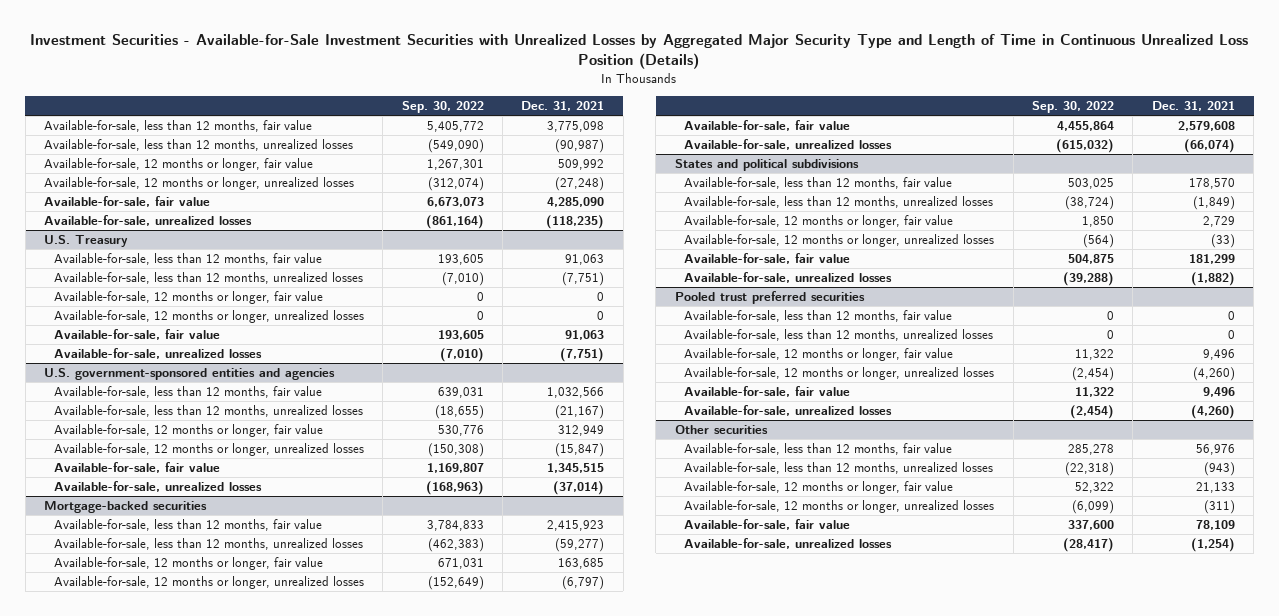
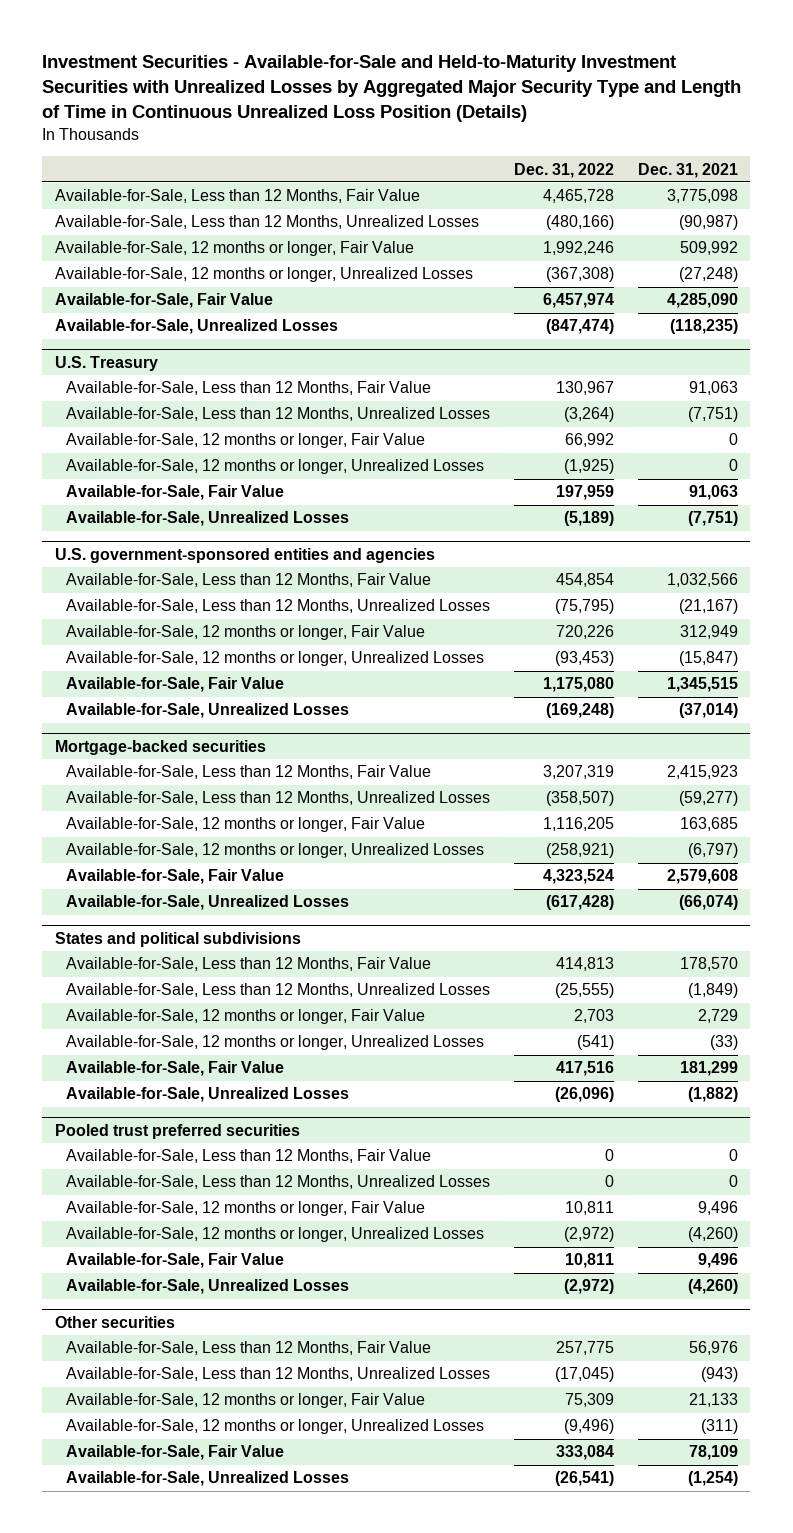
[30,34,1249,70] Investment Securities - Available-for-Sale Investment Securities with Unrealized Losses by Aggregated Major Security Type and Length of Time in Continuous Unrealized Loss Position (Details) -> [42,54,742,123] Investment Securities - Available-for-Sale and Held-to-Maturity Investment Securities with Unrealized Losses by Aggregated Major Security Type and Length of Time in Continuous Unrealized Loss Position (Details)
[401,100,484,113] Sep. 30, 2022 -> none
none -> [514,162,615,178] Dec. 31, 2022
[44,120,313,133] Available-for-sale, less than 12 months, fair value -> [54,189,420,204] Available-for-Sale, Less than 12 Months, Fair Value
[44,139,354,152] Available-for-sale, less than 12 months, unrealized losses -> [54,215,479,230] Available-for-Sale, Less than 12 Months, Unrealized Losses
[44,158,314,172] Available-for-sale, 12 months or longer, fair value -> [54,241,414,257] Available-for-Sale, 12 months or longer, Fair Value
[44,177,355,191] Available-for-sale, 12 months or longer, unrealized losses -> [54,267,473,283] Available-for-Sale, 12 months or longer, Unrealized Losses
[44,196,211,208] Available-for-sale, fair value -> [54,293,273,309] Available-for-Sale, Fair Value
[44,215,253,227] Available-for-sale, unrealized losses -> [54,319,338,335] Available-for-Sale, Unrealized Losses
[54,253,323,266] Available-for-sale, less than 12 months, fair value -> [66,381,432,396] Available-for-Sale, Less than 12 Months, Fair Value
[54,272,364,285] Available-for-sale, less than 12 months, unrealized losses -> [66,407,491,422] Available-for-Sale, Less than 12 Months, Unrealized Losses
[54,291,324,305] Available-for-sale, 12 months or longer, fair value -> [66,433,426,449] Available-for-Sale, 12 months or longer, Fair Value
[54,310,365,324] Available-for-sale, 12 months or longer, unrealized losses -> [66,459,485,475] Available-for-Sale, 12 months or longer, Unrealized Losses
[54,329,221,341] Available-for-sale, fair value -> [66,485,285,501] Available-for-Sale, Fair Value
[54,348,263,360] Available-for-sale, unrealized losses -> [66,511,350,527] Available-for-Sale, Unrealized Losses
[54,386,323,399] Available-for-sale, less than 12 months, fair value -> [66,573,432,588] Available-for-Sale, Less than 12 Months, Fair Value
[54,405,364,418] Available-for-sale, less than 12 months, unrealized losses -> [66,599,491,614] Available-for-Sale, Less than 12 Months, Unrealized Losses
[54,424,324,438] Available-for-sale, 12 months or longer, fair value -> [66,625,426,641] Available-for-Sale, 12 months or longer, Fair Value
[54,443,365,457] Available-for-sale, 12 months or longer, unrealized losses -> [66,651,485,667] Available-for-Sale, 12 months or longer, Unrealized Losses
[54,462,221,474] Available-for-sale, fair value -> [66,677,285,693] Available-for-Sale, Fair Value
[54,481,263,493] Available-for-sale, unrealized losses -> [66,703,350,719] Available-for-Sale, Unrealized Losses
[54,519,323,532] Available-for-sale, less than 12 months, fair value -> [66,765,432,780] Available-for-Sale, Less than 12 Months, Fair Value
[54,538,364,551] Available-for-sale, less than 12 months, unrealized losses -> [66,791,491,806] Available-for-Sale, Less than 12 Months, Unrealized Losses
[54,557,324,571] Available-for-sale, 12 months or longer, fair value -> [66,817,426,833] Available-for-Sale, 12 months or longer, Fair Value
[54,576,365,590] Available-for-sale, 12 months or longer, unrealized losses -> [66,843,485,859] Available-for-Sale, 12 months or longer, Unrealized Losses
[684,120,851,132] Available-for-sale, fair value -> [66,869,285,885] Available-for-Sale, Fair Value
[684,139,893,151] Available-for-sale, unrealized losses -> [66,895,350,911] Available-for-Sale, Unrealized Losses
[684,177,953,190] Available-for-sale, less than 12 months, fair value -> [66,957,432,972] Available-for-Sale, Less than 12 Months, Fair Value
[684,196,994,209] Available-for-sale, less than 12 months, unrealized losses -> [66,983,491,998] Available-for-Sale, Less than 12 Months, Unrealized Losses
[684,215,954,229] Available-for-sale, 12 months or longer, fair value -> [66,1009,426,1025] Available-for-Sale, 12 months or longer, Fair Value
[684,234,995,248] Available-for-sale, 12 months or longer, unrealized losses -> [66,1035,485,1051] Available-for-Sale, 12 months or longer, Unrealized Losses
[684,253,851,265] Available-for-sale, fair value -> [66,1061,285,1077] Available-for-Sale, Fair Value
[684,272,893,284] Available-for-sale, unrealized losses -> [66,1087,350,1103] Available-for-Sale, Unrealized Losses
[684,310,953,323] Available-for-sale, less than 12 months, fair value -> [66,1149,432,1164] Available-for-Sale, Less than 12 Months, Fair Value
[684,329,994,342] Available-for-sale, less than 12 months, unrealized losses -> [66,1175,491,1190] Available-for-Sale, Less than 12 Months, Unrealized Losses
[684,348,954,362] Available-for-sale, 12 months or longer, fair value -> [66,1201,426,1217] Available-for-Sale, 12 months or longer, Fair Value
[684,367,995,381] Available-for-sale, 12 months or longer, unrealized losses -> [66,1227,485,1243] Available-for-Sale, 12 months or longer, Unrealized Losses
[684,386,851,398] Available-for-sale, fair value -> [66,1253,285,1269] Available-for-Sale, Fair Value
[684,405,893,417] Available-for-sale, unrealized losses -> [66,1279,350,1295] Available-for-Sale, Unrealized Losses
[684,443,953,456] Available-for-sale, less than 12 months, fair value -> [66,1341,432,1356] Available-for-Sale, Less than 12 Months, Fair Value
[684,462,994,475] Available-for-sale, less than 12 months, unrealized losses -> [66,1367,491,1382] Available-for-Sale, Less than 12 Months, Unrealized Losses
[684,481,954,495] Available-for-sale, 12 months or longer, fair value -> [66,1393,426,1409] Available-for-Sale, 12 months or longer, Fair Value
[684,500,995,514] Available-for-sale, 12 months or longer, unrealized losses -> [66,1419,485,1435] Available-for-Sale, 12 months or longer, Unrealized Losses
[684,519,851,531] Available-for-sale, fair value -> [66,1445,285,1461] Available-for-Sale, Fair Value
[684,538,893,550] Available-for-sale, unrealized losses -> [66,1471,350,1487] Available-for-Sale, Unrealized Losses

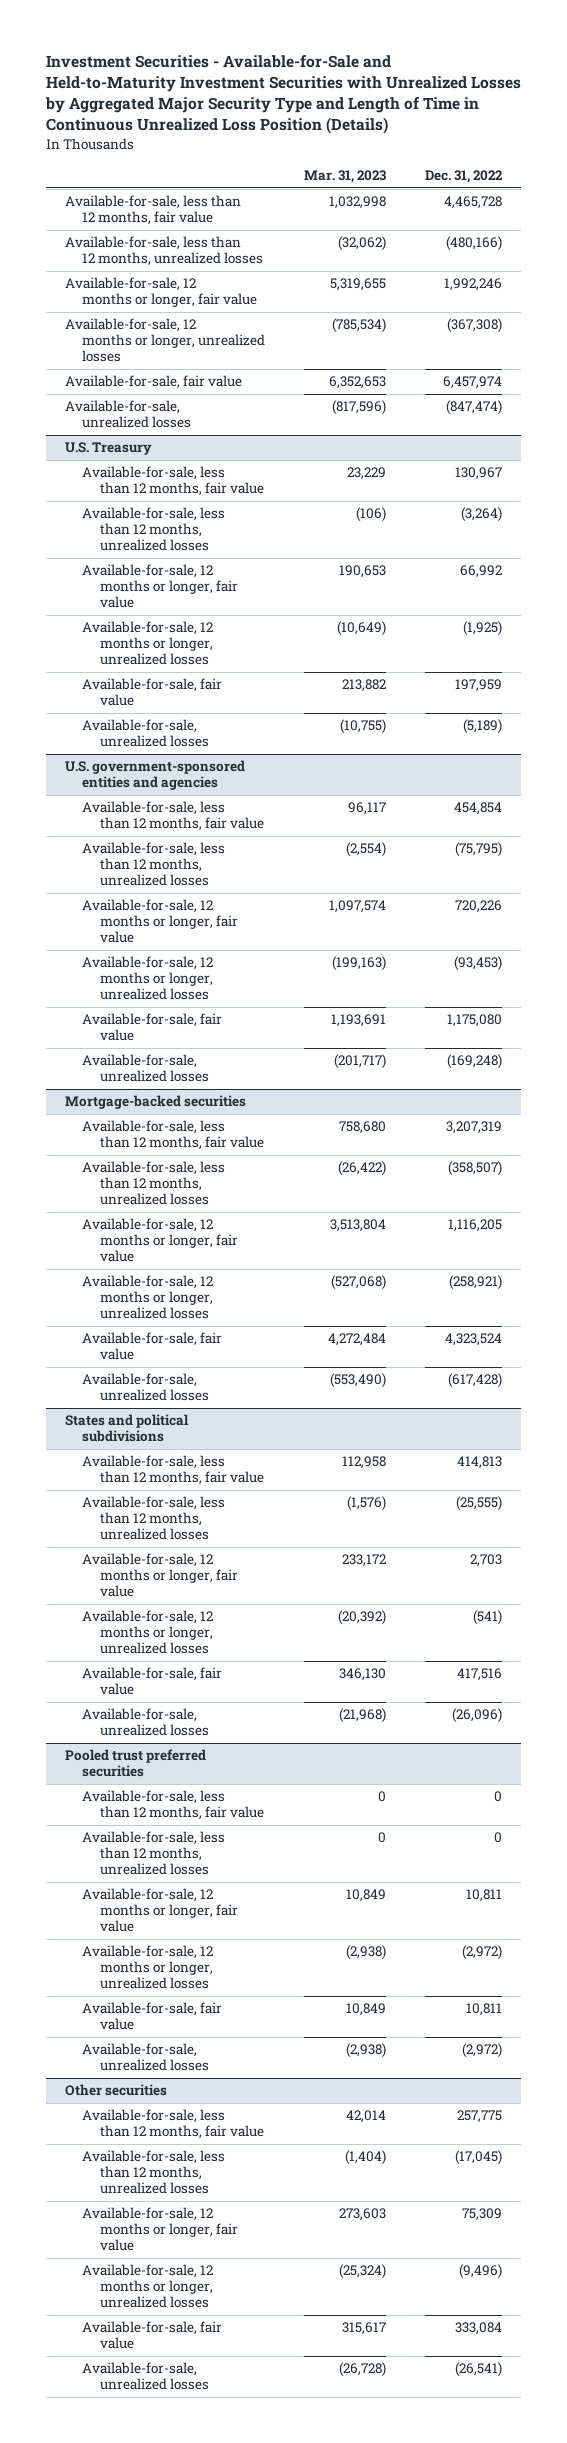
[638,162,739,178] Dec. 31, 2021 -> none
none -> [304,169,387,183] Mar. 31, 2023
[54,189,420,204] Available-for-Sale, Less than 12 Months, Fair Value -> [65,195,242,226] Available-for-sale, less than 12 months, fair value
[54,215,479,230] Available-for-Sale, Less than 12 Months, Unrealized Losses -> [65,236,264,267] Available-for-sale, less than 12 months, unrealized losses
[54,241,414,257] Available-for-Sale, 12 months or longer, Fair Value -> [65,277,258,308] Available-for-sale, 12 months or longer, fair value
[54,267,473,283] Available-for-Sale, 12 months or longer, Unrealized Losses -> [65,318,266,363] Available-for-sale, 12 months or longer, unrealized losses
[54,293,273,309] Available-for-Sale, Fair Value -> [65,375,243,390] Available-for-sale, fair value
[54,319,338,335] Available-for-Sale, Unrealized Losses -> [65,400,192,429] Available-for-sale, unrealized losses
[66,381,432,396] Available-for-Sale, Less than 12 Months, Fair Value -> [82,466,264,497] Available-for-sale, less than 12 months, fair value
[66,407,491,422] Available-for-Sale, Less than 12 Months, Unrealized Losses -> [82,507,226,552] Available-for-sale, less than 12 months, unrealized losses
[66,433,426,449] Available-for-Sale, 12 months or longer, Fair Value -> [82,564,238,609] Available-for-sale, 12 months or longer, fair value
[66,459,485,475] Available-for-Sale, 12 months or longer, Unrealized Losses -> [82,621,214,666] Available-for-sale, 12 months or longer, unrealized losses
[66,485,285,501] Available-for-Sale, Fair Value -> [82,678,223,707] Available-for-sale, fair value
[66,511,350,527] Available-for-Sale, Unrealized Losses -> [82,719,209,748] Available-for-sale, unrealized losses
[66,573,432,588] Available-for-Sale, Less than 12 Months, Fair Value -> [82,801,264,832] Available-for-sale, less than 12 months, fair value
[66,599,491,614] Available-for-Sale, Less than 12 Months, Unrealized Losses -> [82,842,226,887] Available-for-sale, less than 12 months, unrealized losses
[66,625,426,641] Available-for-Sale, 12 months or longer, Fair Value -> [82,899,238,944] Available-for-sale, 12 months or longer, fair value
[66,651,485,667] Available-for-Sale, 12 months or longer, Unrealized Losses -> [82,956,214,1001] Available-for-sale, 12 months or longer, unrealized losses
[66,677,285,693] Available-for-Sale, Fair Value -> [82,1013,223,1042] Available-for-sale, fair value
[66,703,350,719] Available-for-Sale, Unrealized Losses -> [82,1054,209,1083] Available-for-sale, unrealized losses
[66,765,432,780] Available-for-Sale, Less than 12 Months, Fair Value -> [82,1120,264,1151] Available-for-sale, less than 12 months, fair value
[66,791,491,806] Available-for-Sale, Less than 12 Months, Unrealized Losses -> [82,1161,226,1206] Available-for-sale, less than 12 months, unrealized losses
[66,817,426,833] Available-for-Sale, 12 months or longer, Fair Value -> [82,1218,238,1263] Available-for-sale, 12 months or longer, fair value
[66,843,485,859] Available-for-Sale, 12 months or longer, Unrealized Losses -> [82,1275,214,1320] Available-for-sale, 12 months or longer, unrealized losses
[66,869,285,885] Available-for-Sale, Fair Value -> [82,1332,223,1361] Available-for-sale, fair value
[66,895,350,911] Available-for-Sale, Unrealized Losses -> [82,1373,209,1402] Available-for-sale, unrealized losses
[66,957,432,972] Available-for-Sale, Less than 12 Months, Fair Value -> [82,1455,264,1486] Available-for-sale, less than 12 months, fair value
[66,983,491,998] Available-for-Sale, Less than 12 Months, Unrealized Losses -> [82,1496,226,1541] Available-for-sale, less than 12 months, unrealized losses
[66,1009,426,1025] Available-for-Sale, 12 months or longer, Fair Value -> [82,1553,238,1598] Available-for-sale, 12 months or longer, fair value
[66,1035,485,1051] Available-for-Sale, 12 months or longer, Unrealized Losses -> [82,1610,214,1655] Available-for-sale, 12 months or longer, unrealized losses
[66,1061,285,1077] Available-for-Sale, Fair Value -> [82,1667,223,1696] Available-for-sale, fair value
[66,1087,350,1103] Available-for-Sale, Unrealized Losses -> [82,1708,209,1737] Available-for-sale, unrealized losses
[66,1149,432,1164] Available-for-Sale, Less than 12 Months, Fair Value -> [82,1790,264,1821] Available-for-sale, less than 12 months, fair value
[66,1175,491,1190] Available-for-Sale, Less than 12 Months, Unrealized Losses -> [82,1831,226,1876] Available-for-sale, less than 12 months, unrealized losses
[66,1201,426,1217] Available-for-Sale, 12 months or longer, Fair Value -> [82,1888,238,1933] Available-for-sale, 12 months or longer, fair value
[66,1227,485,1243] Available-for-Sale, 12 months or longer, Unrealized Losses -> [82,1945,214,1990] Available-for-sale, 12 months or longer, unrealized losses
[66,1253,285,1269] Available-for-Sale, Fair Value -> [82,2002,223,2031] Available-for-sale, fair value
[66,1279,350,1295] Available-for-Sale, Unrealized Losses -> [82,2043,209,2072] Available-for-sale, unrealized losses
[66,1341,432,1356] Available-for-Sale, Less than 12 Months, Fair Value -> [82,2109,264,2140] Available-for-sale, less than 12 months, fair value
[66,1367,491,1382] Available-for-Sale, Less than 12 Months, Unrealized Losses -> [82,2150,226,2195] Available-for-sale, less than 12 months, unrealized losses
[66,1393,426,1409] Available-for-Sale, 12 months or longer, Fair Value -> [82,2207,238,2252] Available-for-sale, 12 months or longer, fair value
[66,1419,485,1435] Available-for-Sale, 12 months or longer, Unrealized Losses -> [82,2264,214,2309] Available-for-sale, 12 months or longer, unrealized losses
[66,1445,285,1461] Available-for-Sale, Fair Value -> [82,2321,223,2350] Available-for-sale, fair value
[66,1471,350,1487] Available-for-Sale, Unrealized Losses -> [82,2362,209,2391] Available-for-sale, unrealized losses

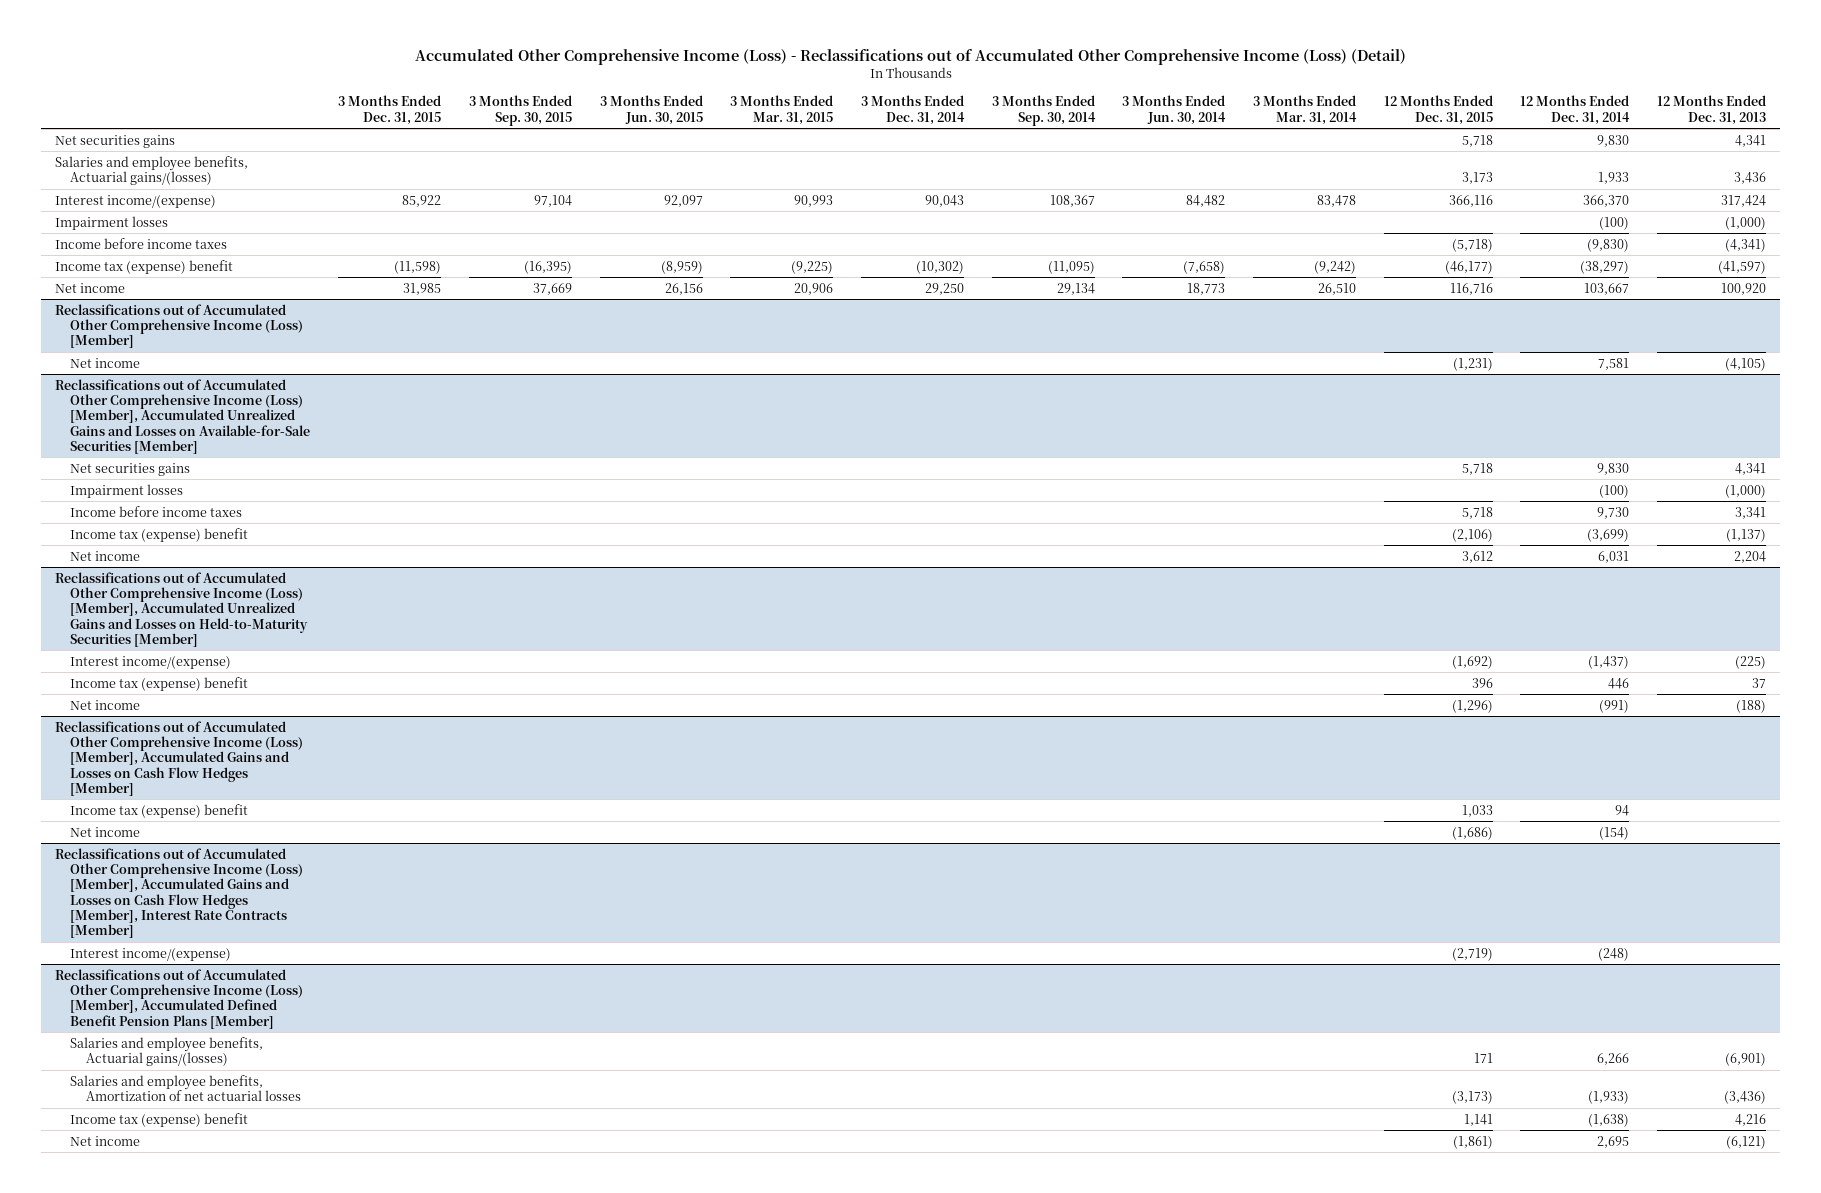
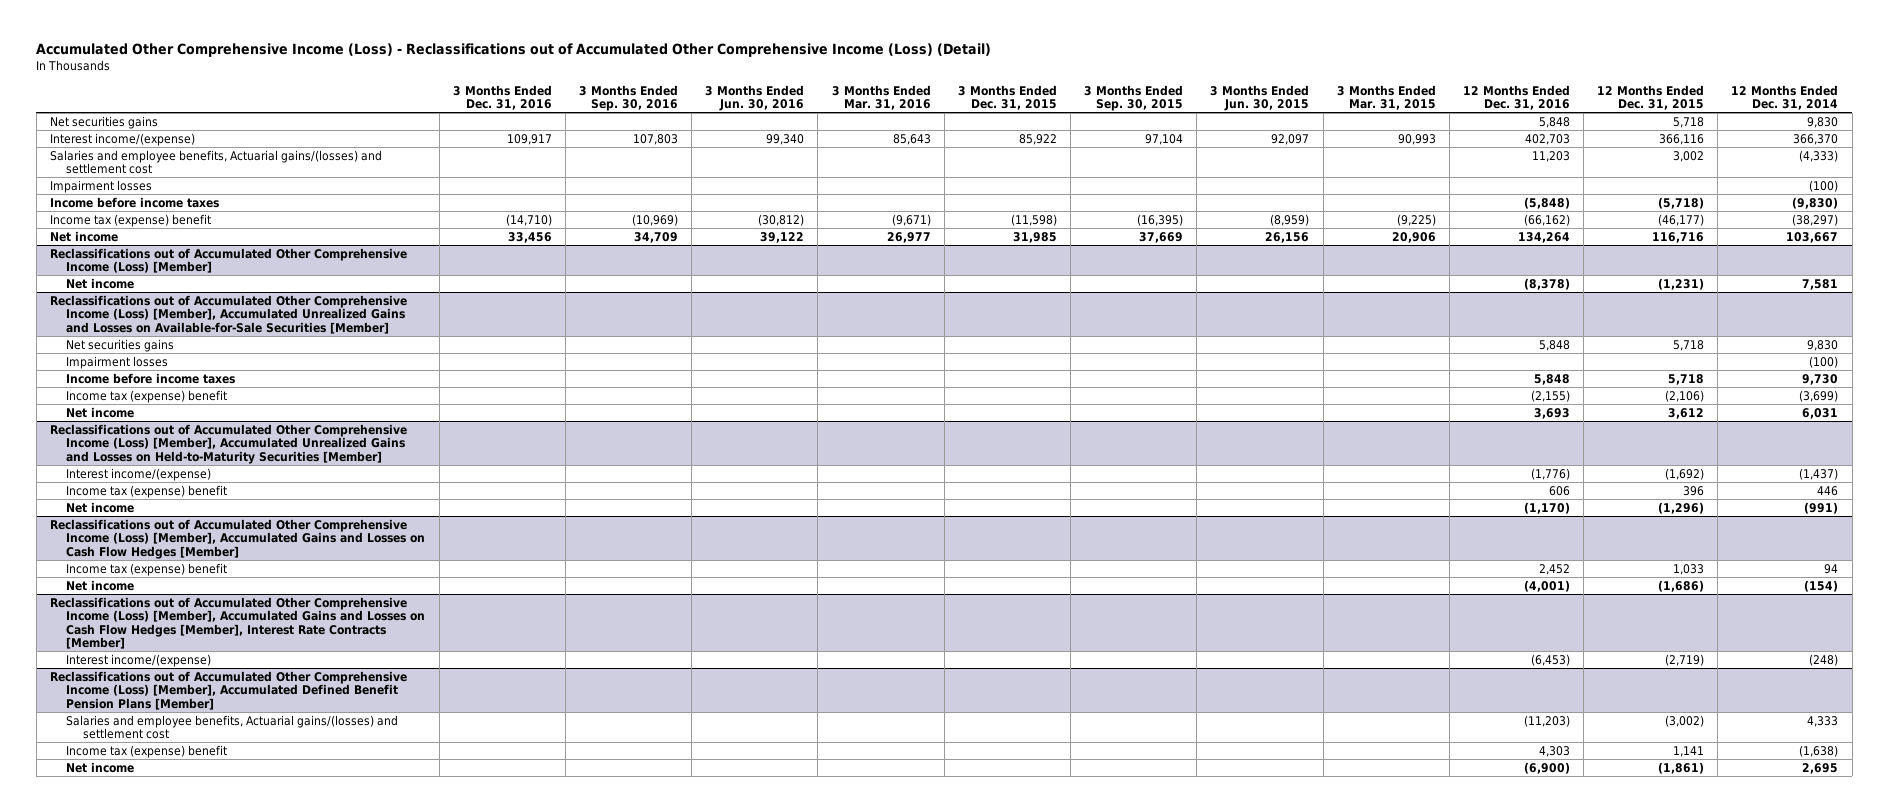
[860,95,965,125] 3 Months Ended Dec. 31, 2014 -> none
[991,95,1096,126] 3 Months Ended Sep. 30, 2014 -> none
[1122,95,1227,125] 3 Months Ended Jun. 30, 2014 -> none
[1252,95,1357,125] 3 Months Ended Mar. 31, 2014 -> none
[1656,95,1766,125] 12 Months Ended Dec. 31, 2013 -> none
none -> [452,84,552,110] 3 Months Ended Dec. 31, 2016
none -> [579,84,679,111] 3 Months Ended Sep. 30, 2016
none -> [705,84,805,111] 3 Months Ended Jun. 30, 2016
none -> [831,84,931,110] 3 Months Ended Mar. 31, 2016
none -> [1462,84,1570,110] 12 Months Ended Dec. 31, 2016
[55,155,249,186] Salaries and employee benefits, Actuarial gains/(losses) -> none
none -> [50,149,383,175] Salaries and employee benefits, Actuarial gains/(losses) and settlement cost
[70,1074,301,1102] Salaries and employee benefits, Amortization of net actuarial losses -> none
[70,1036,264,1067] Salaries and employee benefits, Actuarial gains/(losses) -> [66,714,399,740] Salaries and employee benefits, Actuarial gains/(losses) and settlement cost
[1473,1053,1493,1064] 171 -> [1665,714,1705,727] (3,002)
[1597,1053,1630,1066] 6,266 -> [1807,715,1839,727] 4,333

